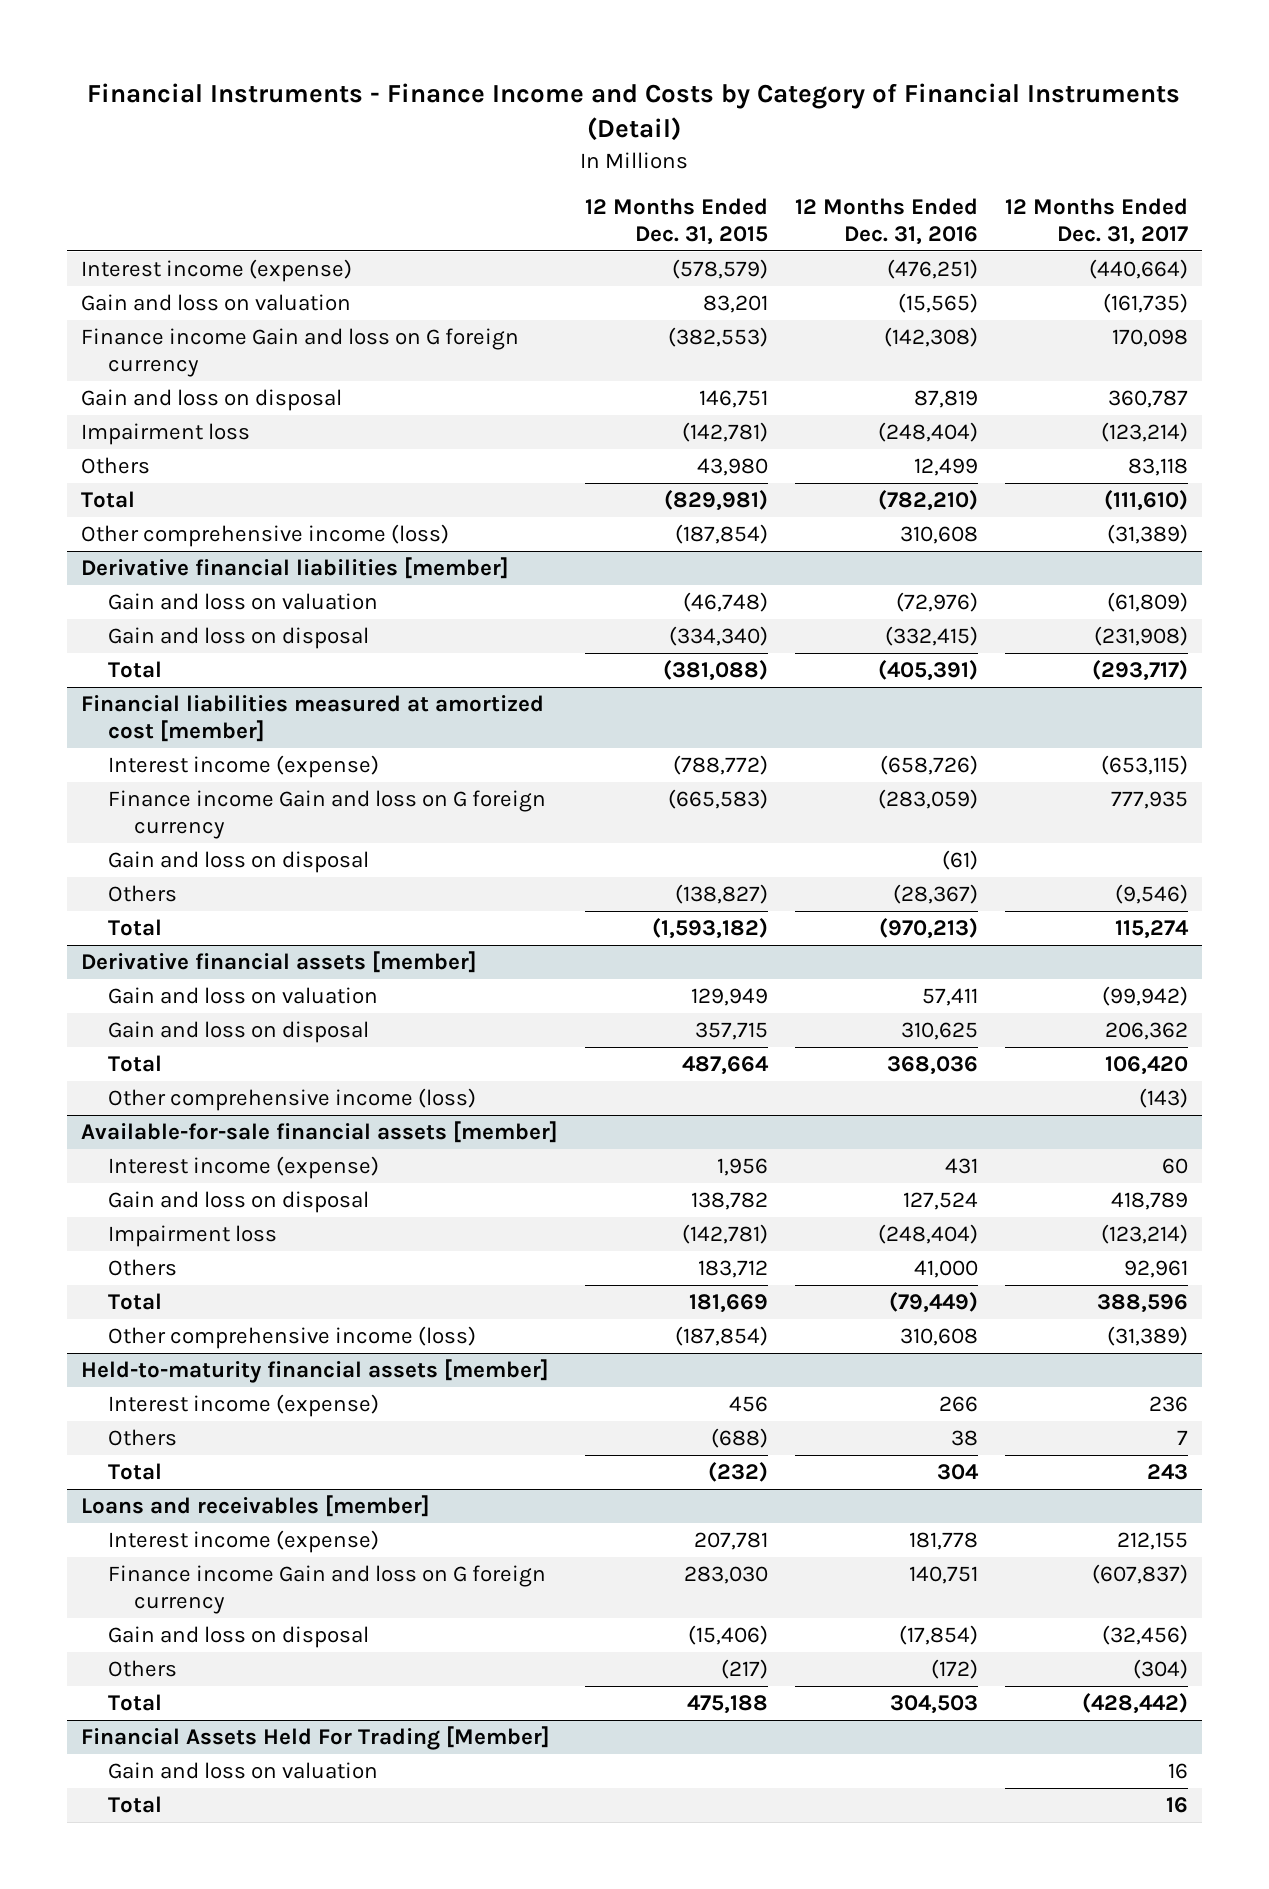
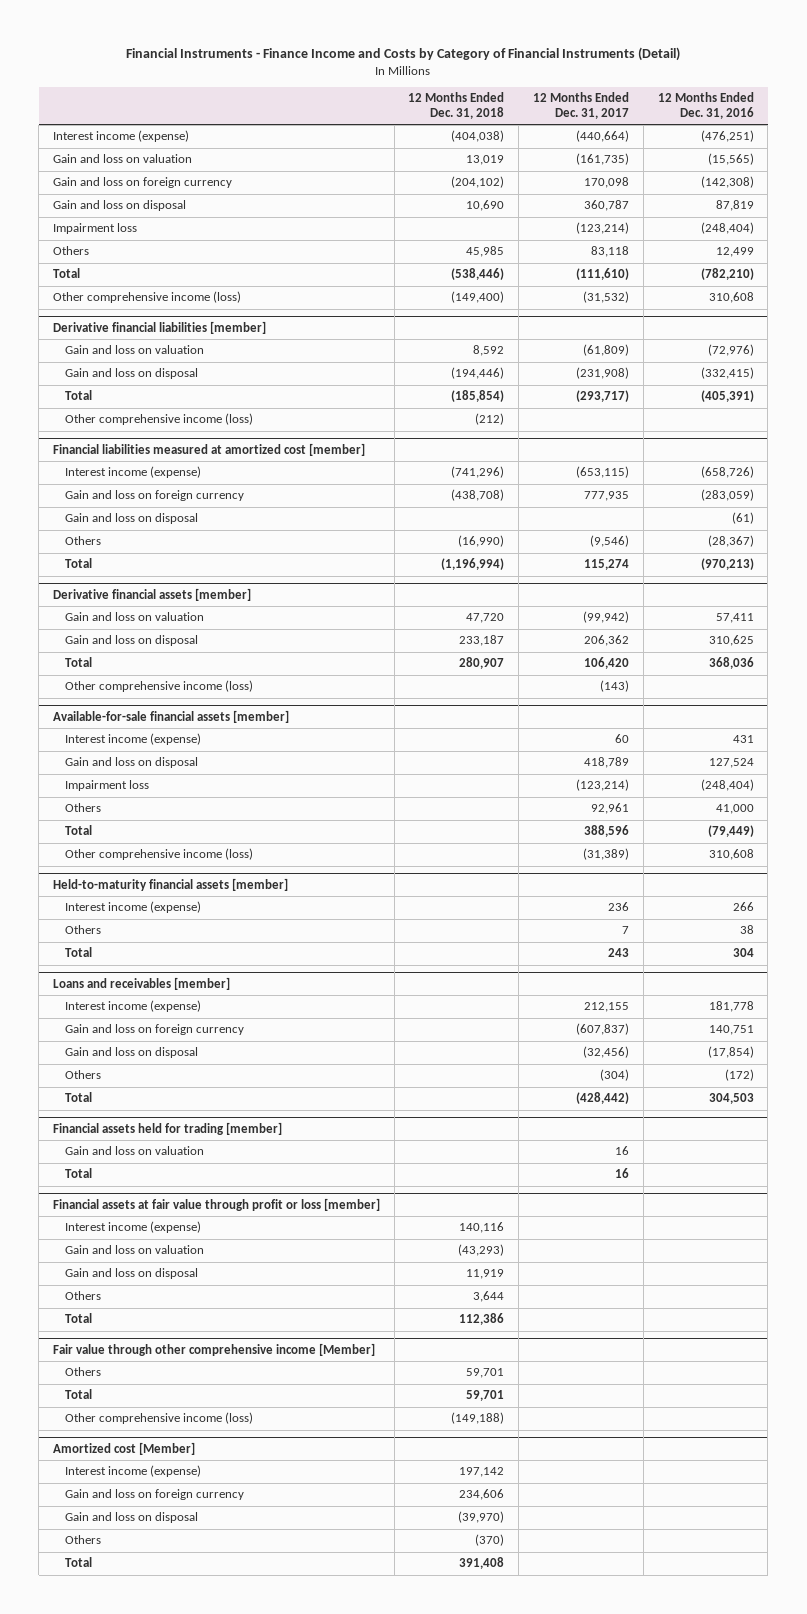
[584,198,768,245] 12 Months Ended Dec. 31, 2015 -> none
none -> [408,92,505,119] 12 Months Ended Dec. 31, 2018
[80,328,519,377] Finance income Gain and loss on G foreign currency -> [52,177,232,189] Gain and loss on foreign currency
[1107,524,1189,545] (31,389) -> [583,291,630,304] (31,532)
none -> [65,413,254,426] Other comprehensive income (loss)
[107,790,546,839] Finance income Gain and loss on G foreign currency -> [65,490,245,502] Gain and loss on foreign currency
[107,1565,546,1614] Finance income Gain and loss on G foreign currency -> [65,1024,245,1036] Gain and loss on foreign currency
[80,1726,550,1751] Financial Assets Held For Trading [Member] -> [52,1121,282,1135] Financial assets held for trading [member]
none -> [52,1197,380,1211] Financial assets at fair value through profit or loss [member]
none -> [65,1221,202,1234] Interest income (expense)
none -> [65,1245,205,1255] Gain and loss on valuation
none -> [65,1268,199,1280] Gain and loss on disposal
none -> [65,1291,102,1301] Others
none -> [65,1313,93,1324] Total
none -> [52,1342,375,1356] Fair value through other comprehensive income [Member]
none -> [65,1367,102,1377] Others
none -> [65,1389,93,1400] Total
none -> [65,1412,254,1425] Other comprehensive income (loss)
none -> [52,1441,195,1455] Amortized cost [Member]
none -> [65,1465,202,1478] Interest income (expense)
none -> [65,1489,245,1501] Gain and loss on foreign currency
none -> [65,1512,199,1524] Gain and loss on disposal
none -> [65,1535,102,1545] Others
none -> [65,1557,93,1568] Total

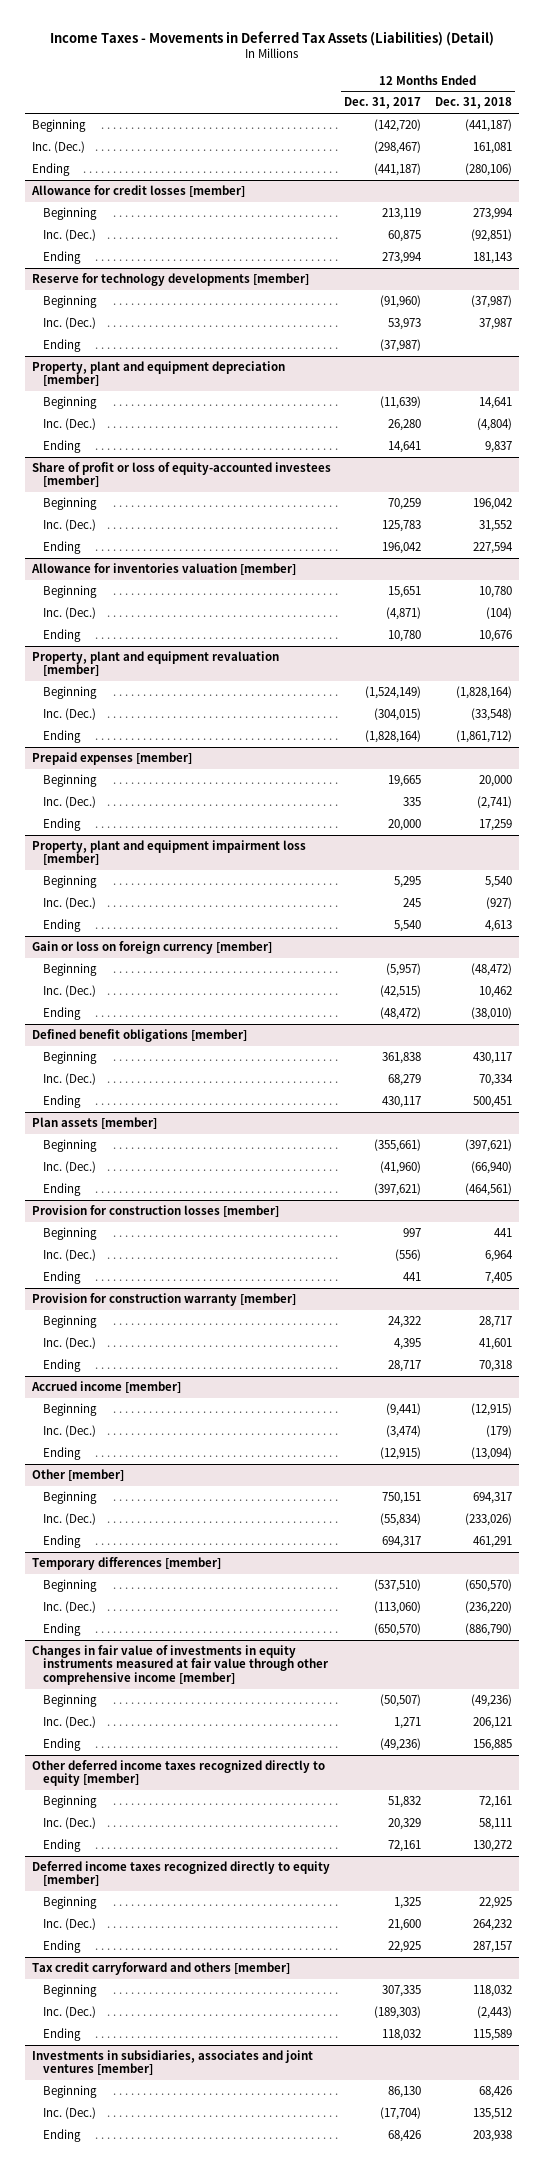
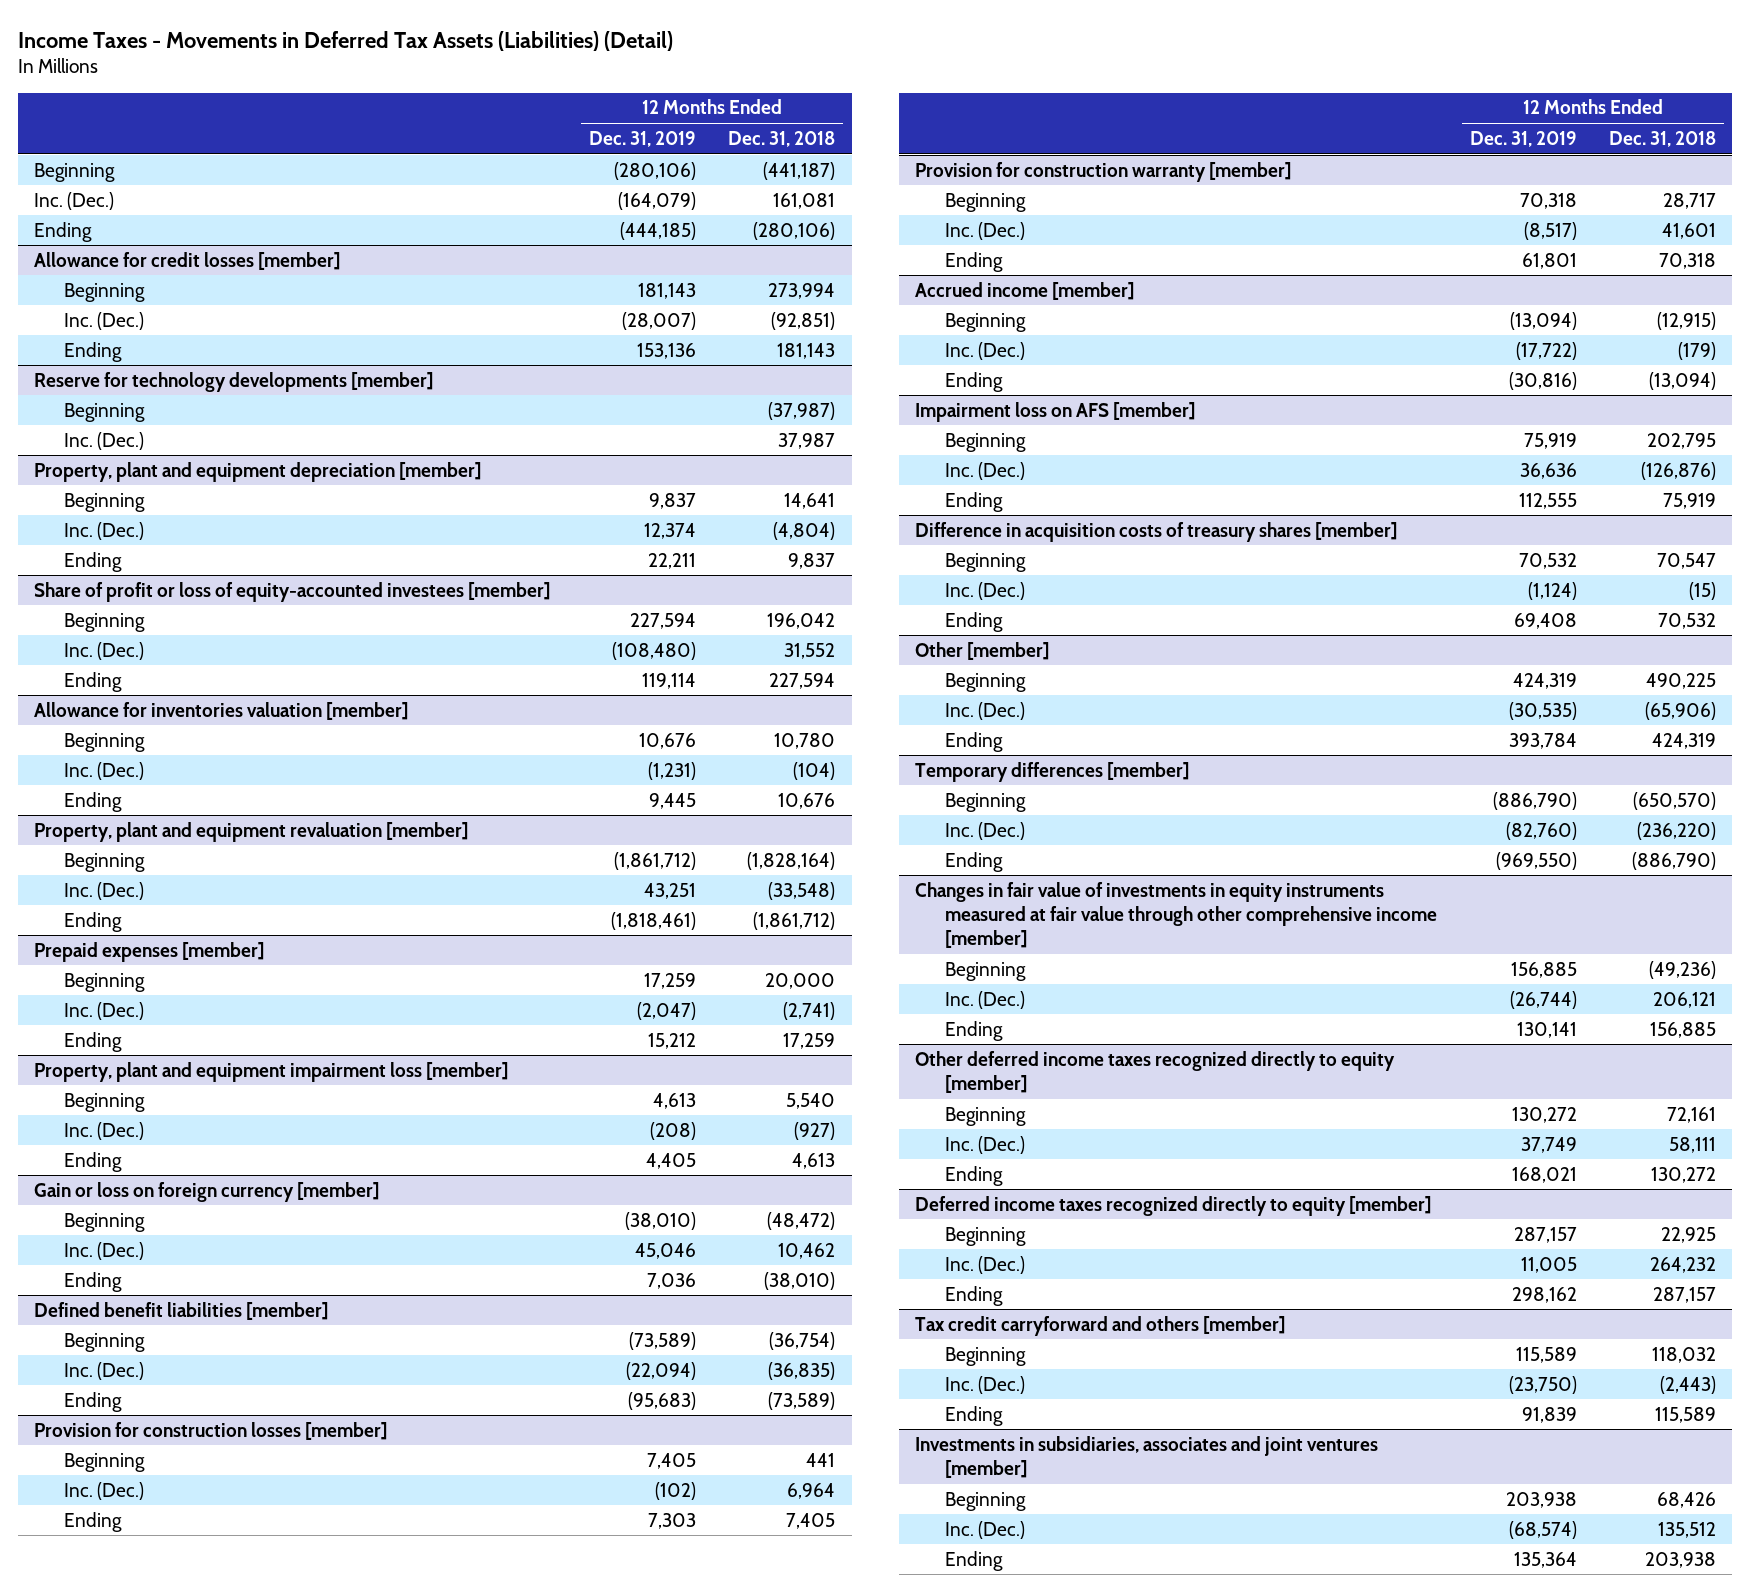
[344,97,422,110] Dec. 31, 2017 -> none
none -> [588,130,696,147] Dec. 31, 2019
[43,338,82,352] Ending -> none
[32,1116,158,1129] Plan assets [member] -> none
[43,1138,98,1152] Beginning -> none
[43,1160,97,1173] Inc. (Dec.) -> none
[43,1182,82,1196] Ending -> none
[32,1028,248,1042] Defined benefit obligations [member] -> [34,1301,329,1320] Defined benefit liabilities [member]
[472,1051,512,1064] 430,117 -> [769,1331,836,1350] (36,754)
[478,1073,513,1086] 70,334 -> [768,1361,836,1380] (36,835)
[472,1095,512,1108] 500,451 -> [768,1391,836,1410] (73,589)
none -> [915,401,1196,422] Impairment loss on AFS [member]
none -> [945,432,1027,452] Beginning
none -> [945,461,1026,480] Inc. (Dec.)
none -> [945,491,1004,512] Ending
none -> [915,521,1398,542] Difference in acquisition costs of treasury shares [member]
none -> [945,552,1027,572] Beginning
none -> [945,581,1026,600] Inc. (Dec.)
none -> [945,611,1004,632] Ending
[472,1491,512,1504] 694,317 -> [1646,672,1717,689] 490,225
[464,1512,512,1526] (233,026) -> [1645,701,1717,720] (65,906)
[472,1535,512,1548] 461,291 -> [1652,732,1717,749] 424,319

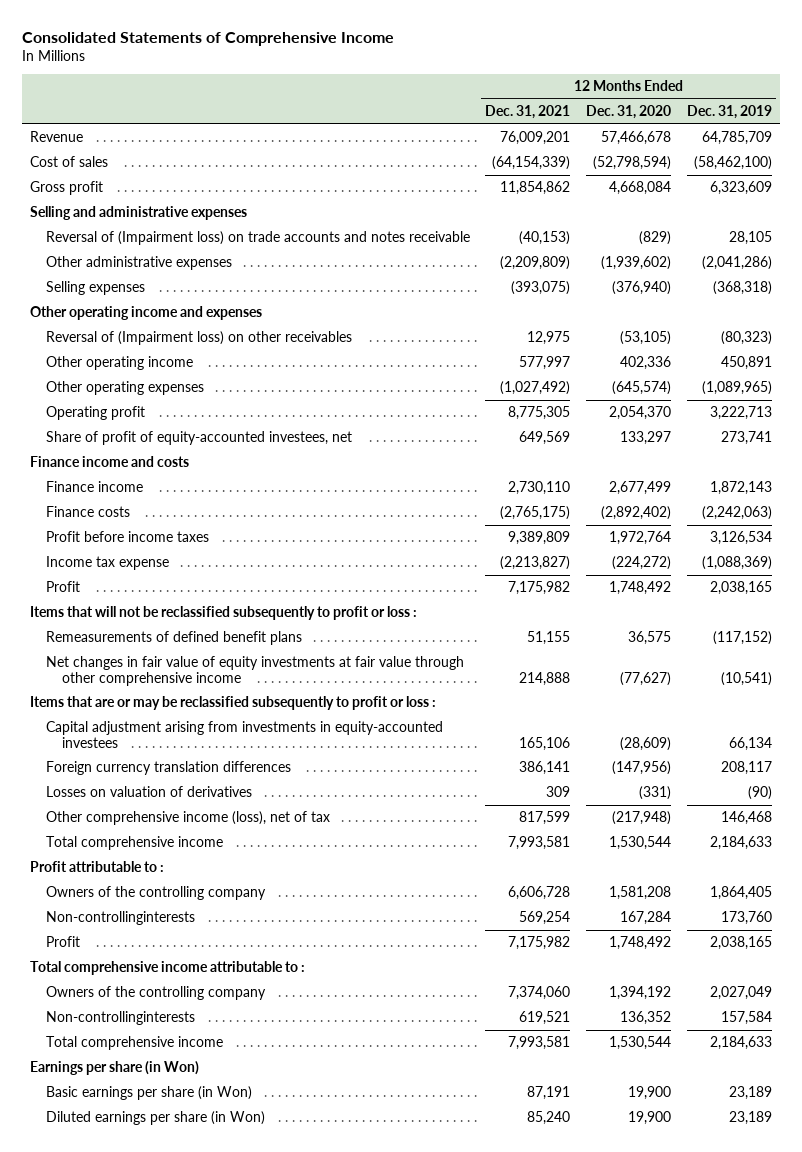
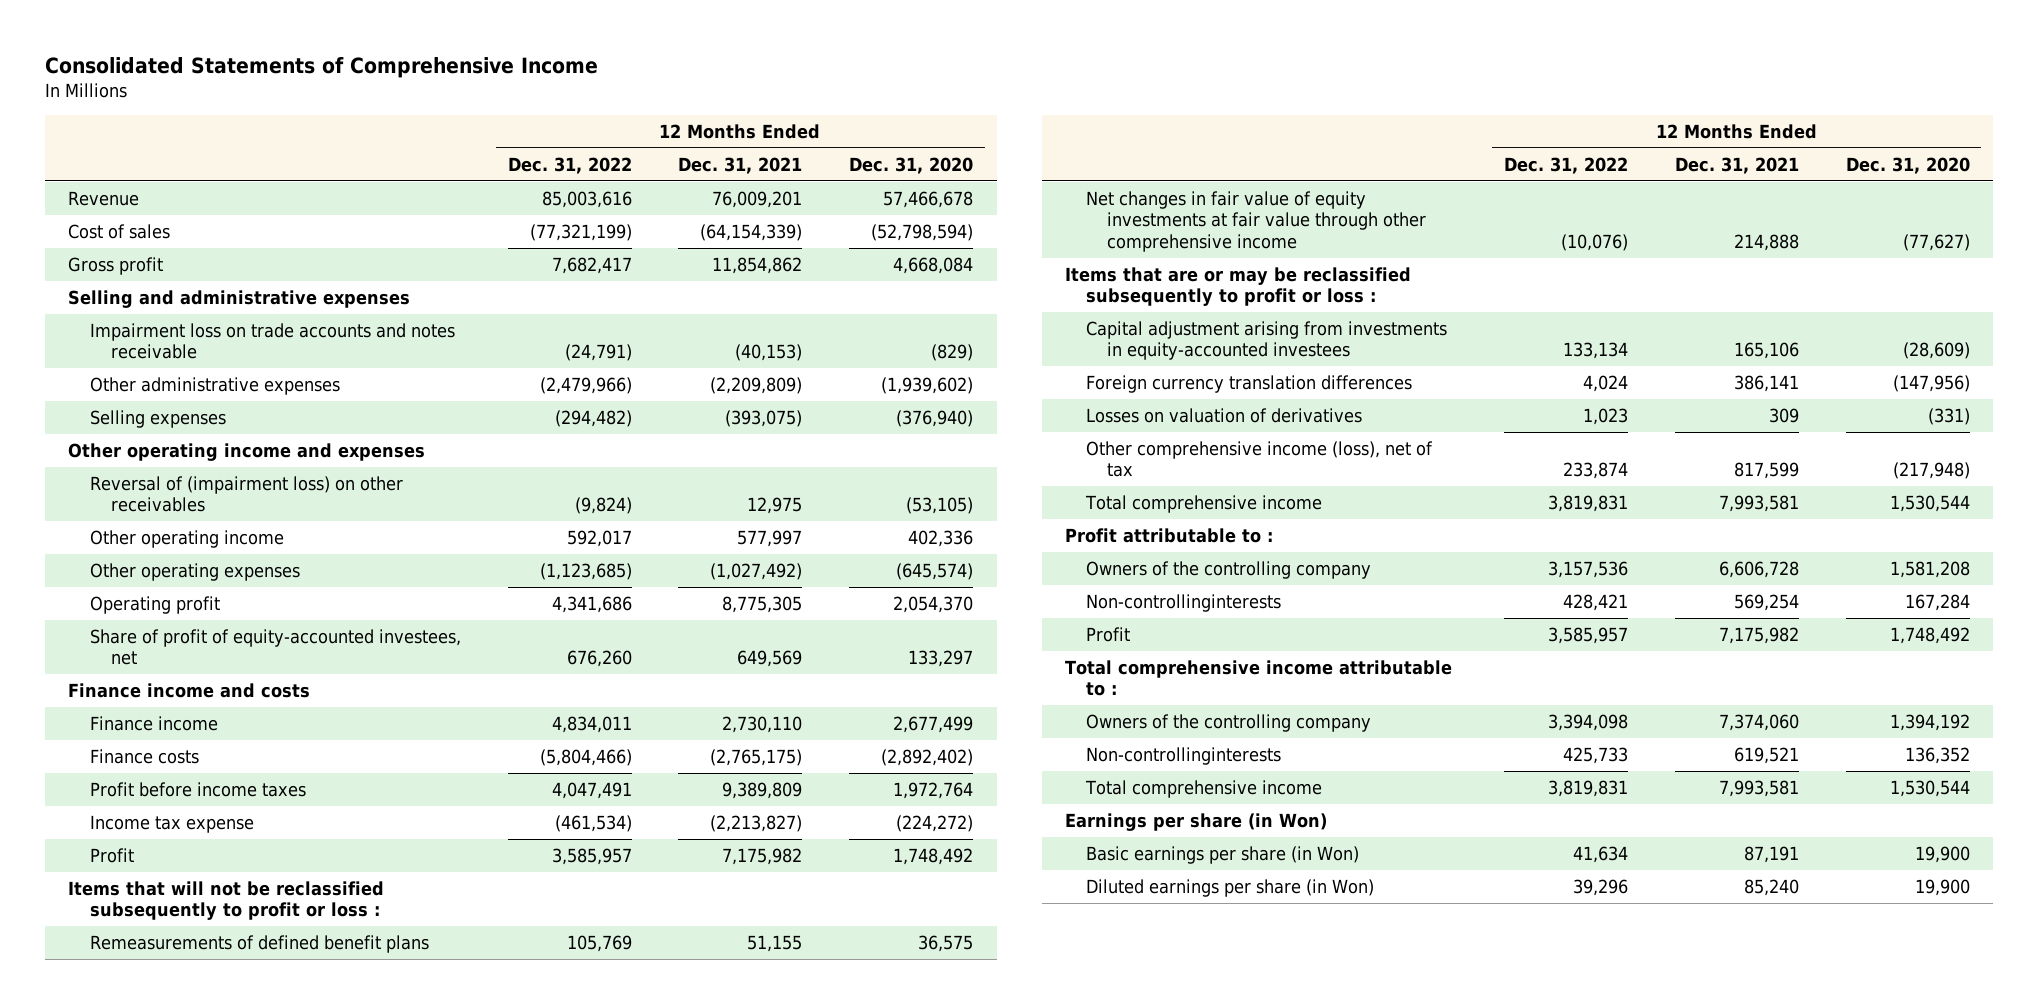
[686,105,772,120] Dec. 31, 2019 -> none
none -> [507,156,632,174] Dec. 31, 2022
[45,231,470,246] Reversal of (Impairment loss) on trade accounts and notes receivable -> [89,322,455,360] Impairment loss on trade accounts and notes receivable
[45,331,352,346] Reversal of (Impairment loss) on other receivables -> [89,475,403,513] Reversal of (impairment loss) on other receivables

